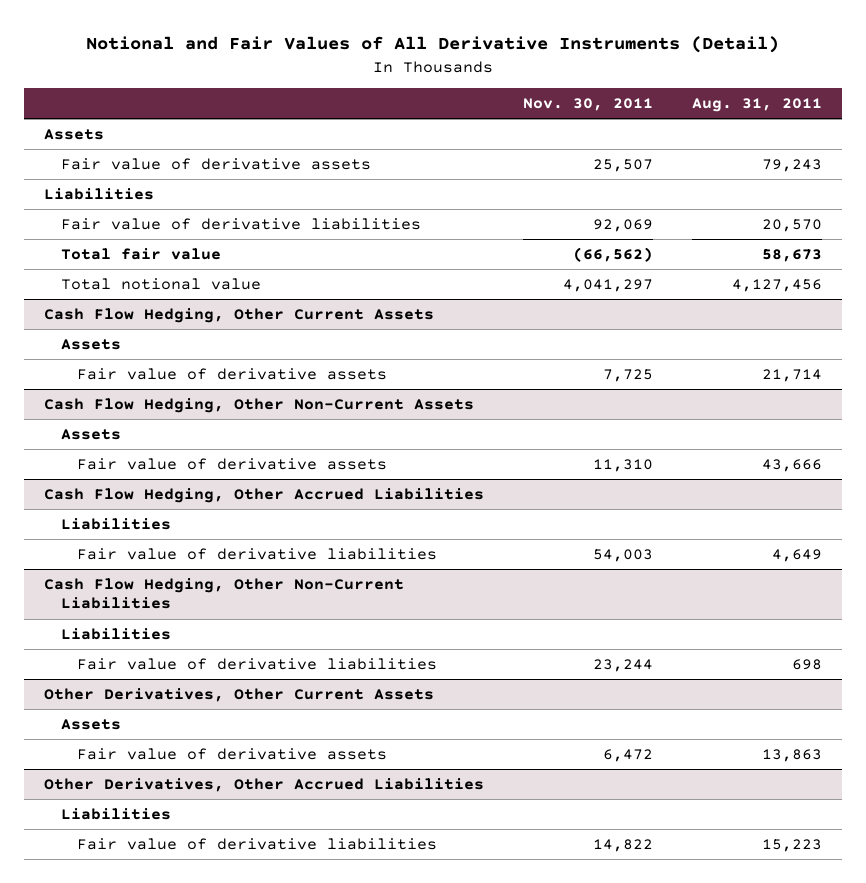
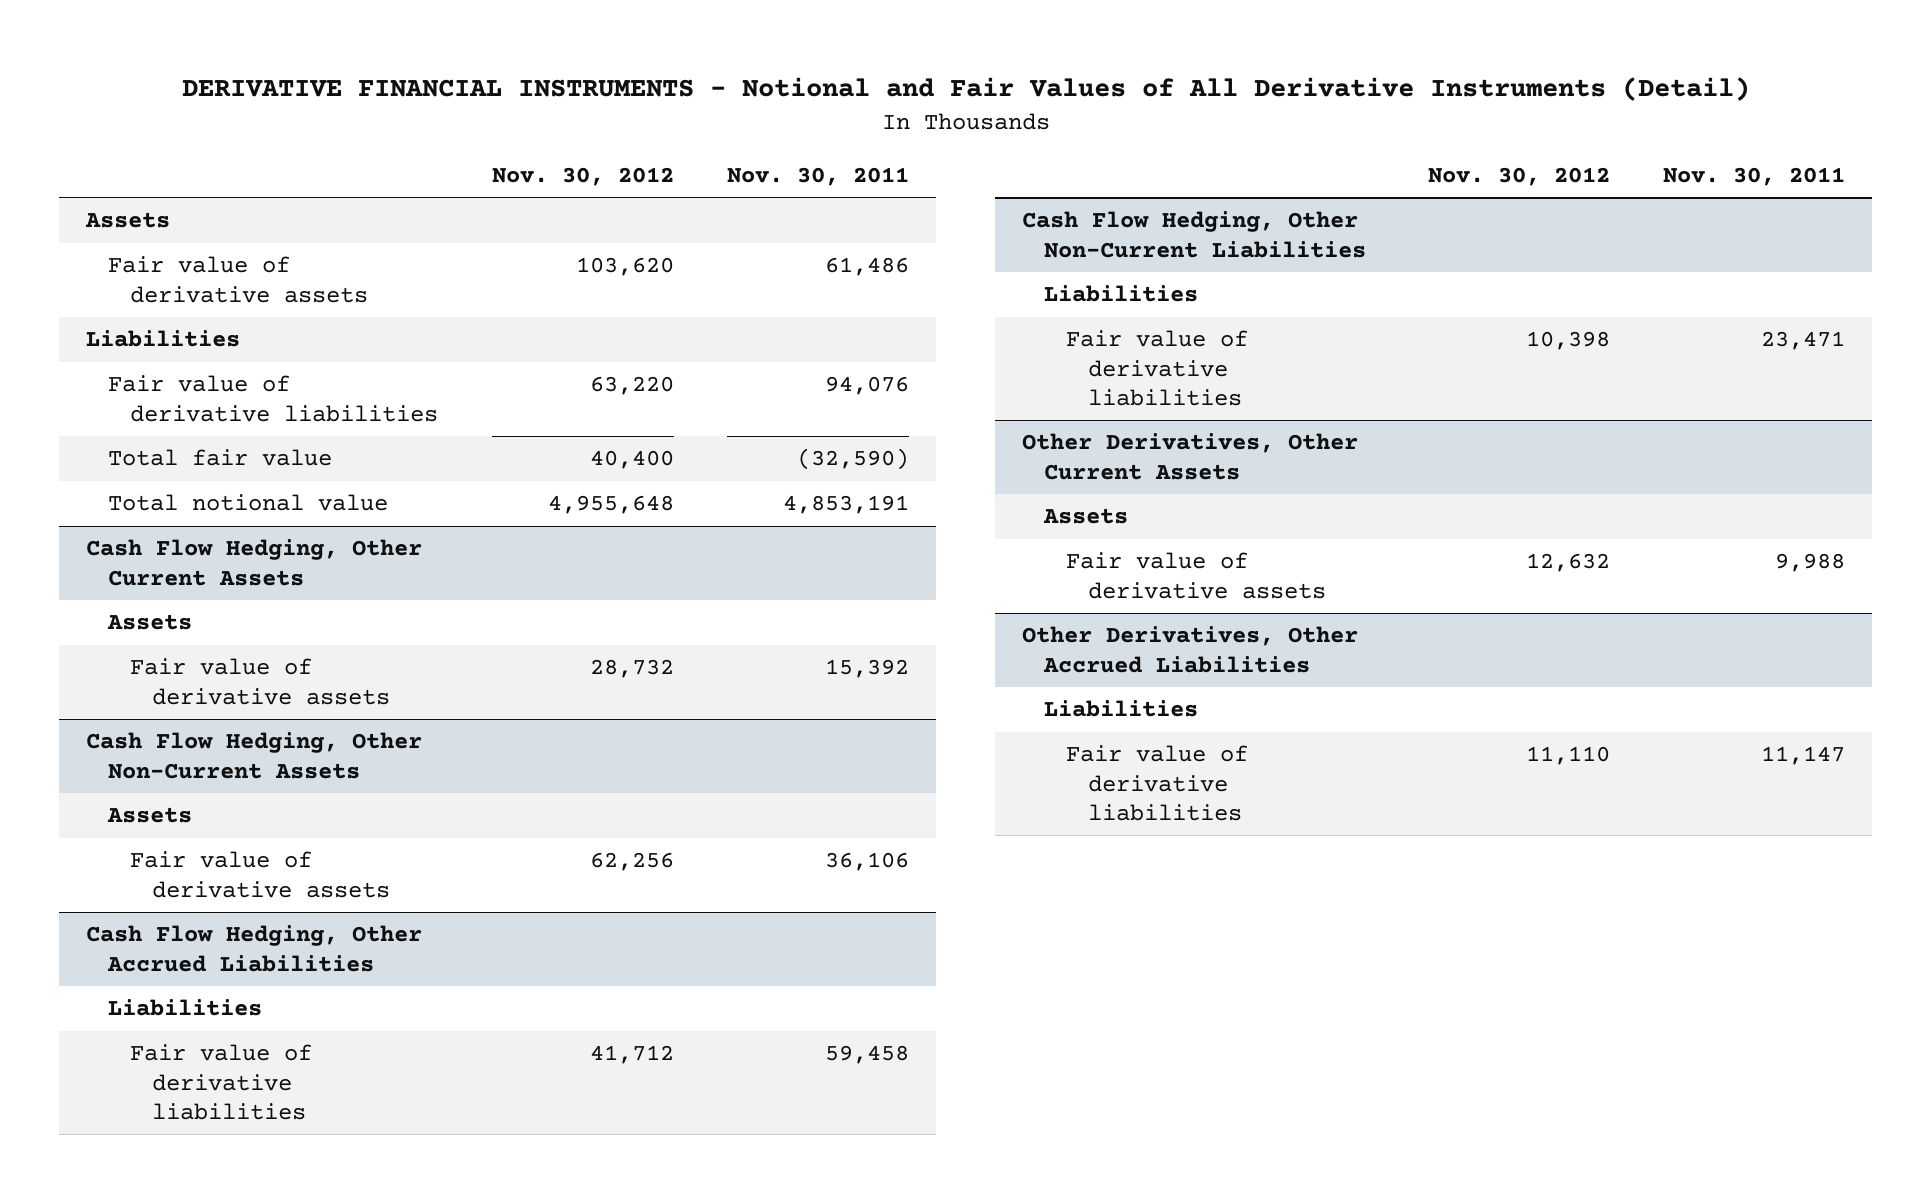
[85,36,779,54] Notional and Fair Values of All Derivative Instruments (Detail) -> [181,77,1750,102] DERIVATIVE FINANCIAL INSTRUMENTS - Notional and Fair Values of All Derivative Instruments (Detail)
[692,97,823,112] Aug. 31, 2011 -> none
none -> [491,166,674,186] Nov. 30, 2012
[592,158,653,172] 25,507 -> [825,257,910,277] 61,486
[592,218,653,232] 92,069 -> [825,376,910,396] 94,076
[572,246,653,262] (66,562) -> [797,448,910,471] (32,590)
[562,278,653,292] 4,041,297 -> [783,495,910,515] 4,853,191
[602,368,653,382] 7,725 -> [825,659,910,679] 15,392
[592,458,653,472] 11,310 -> [825,852,910,872] 36,106
[592,548,653,562] 54,003 -> [825,1045,910,1065] 59,458
[592,658,653,672] 23,244 -> [1761,331,1846,351] 23,471
[602,748,653,762] 6,472 -> [1775,553,1846,573] 9,988
[592,838,653,852] 14,822 -> [1761,746,1846,766] 11,147

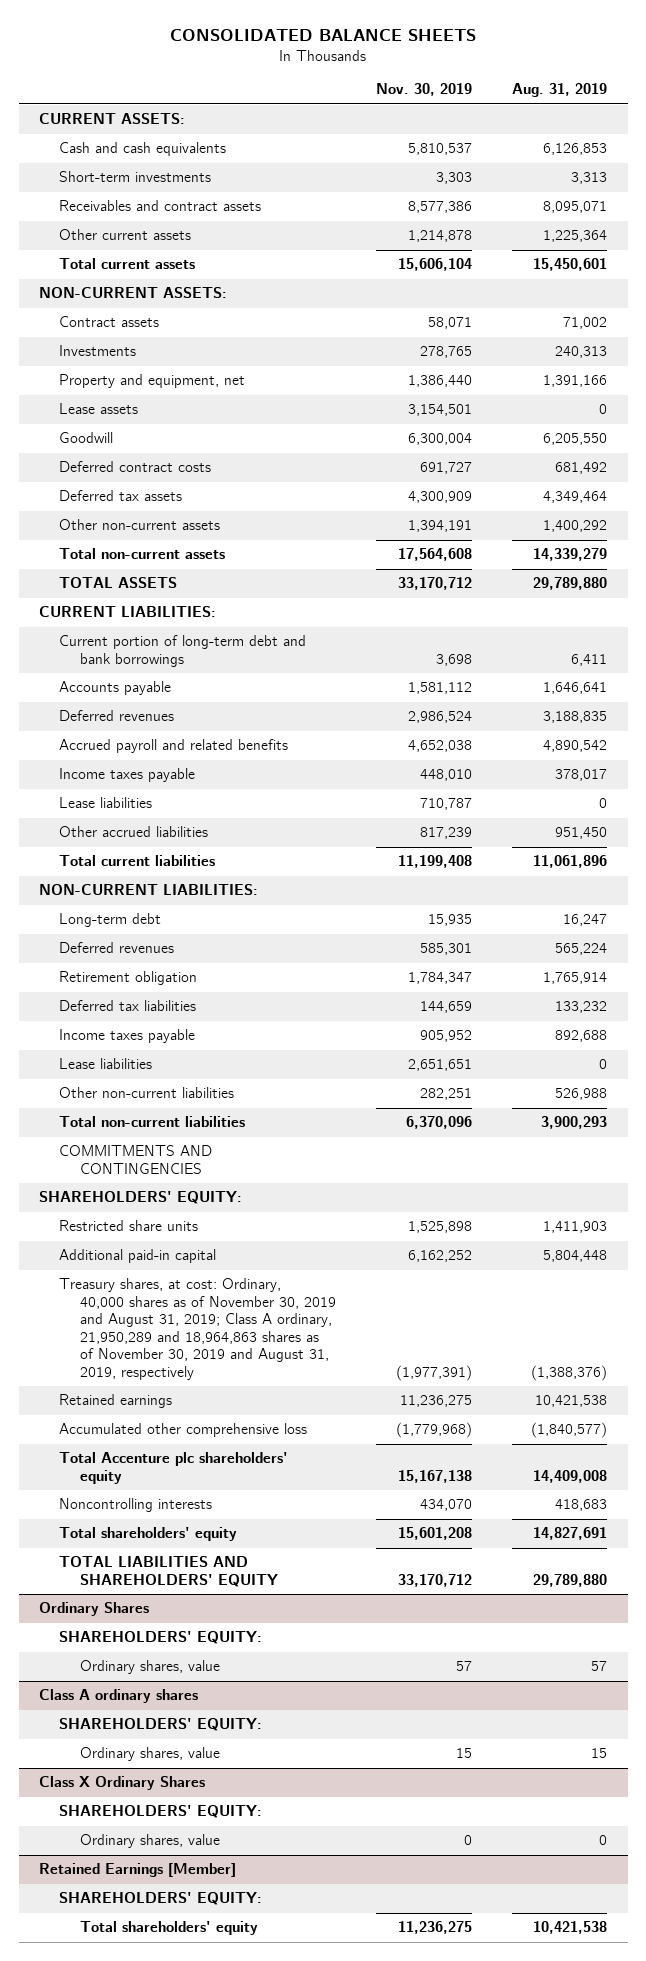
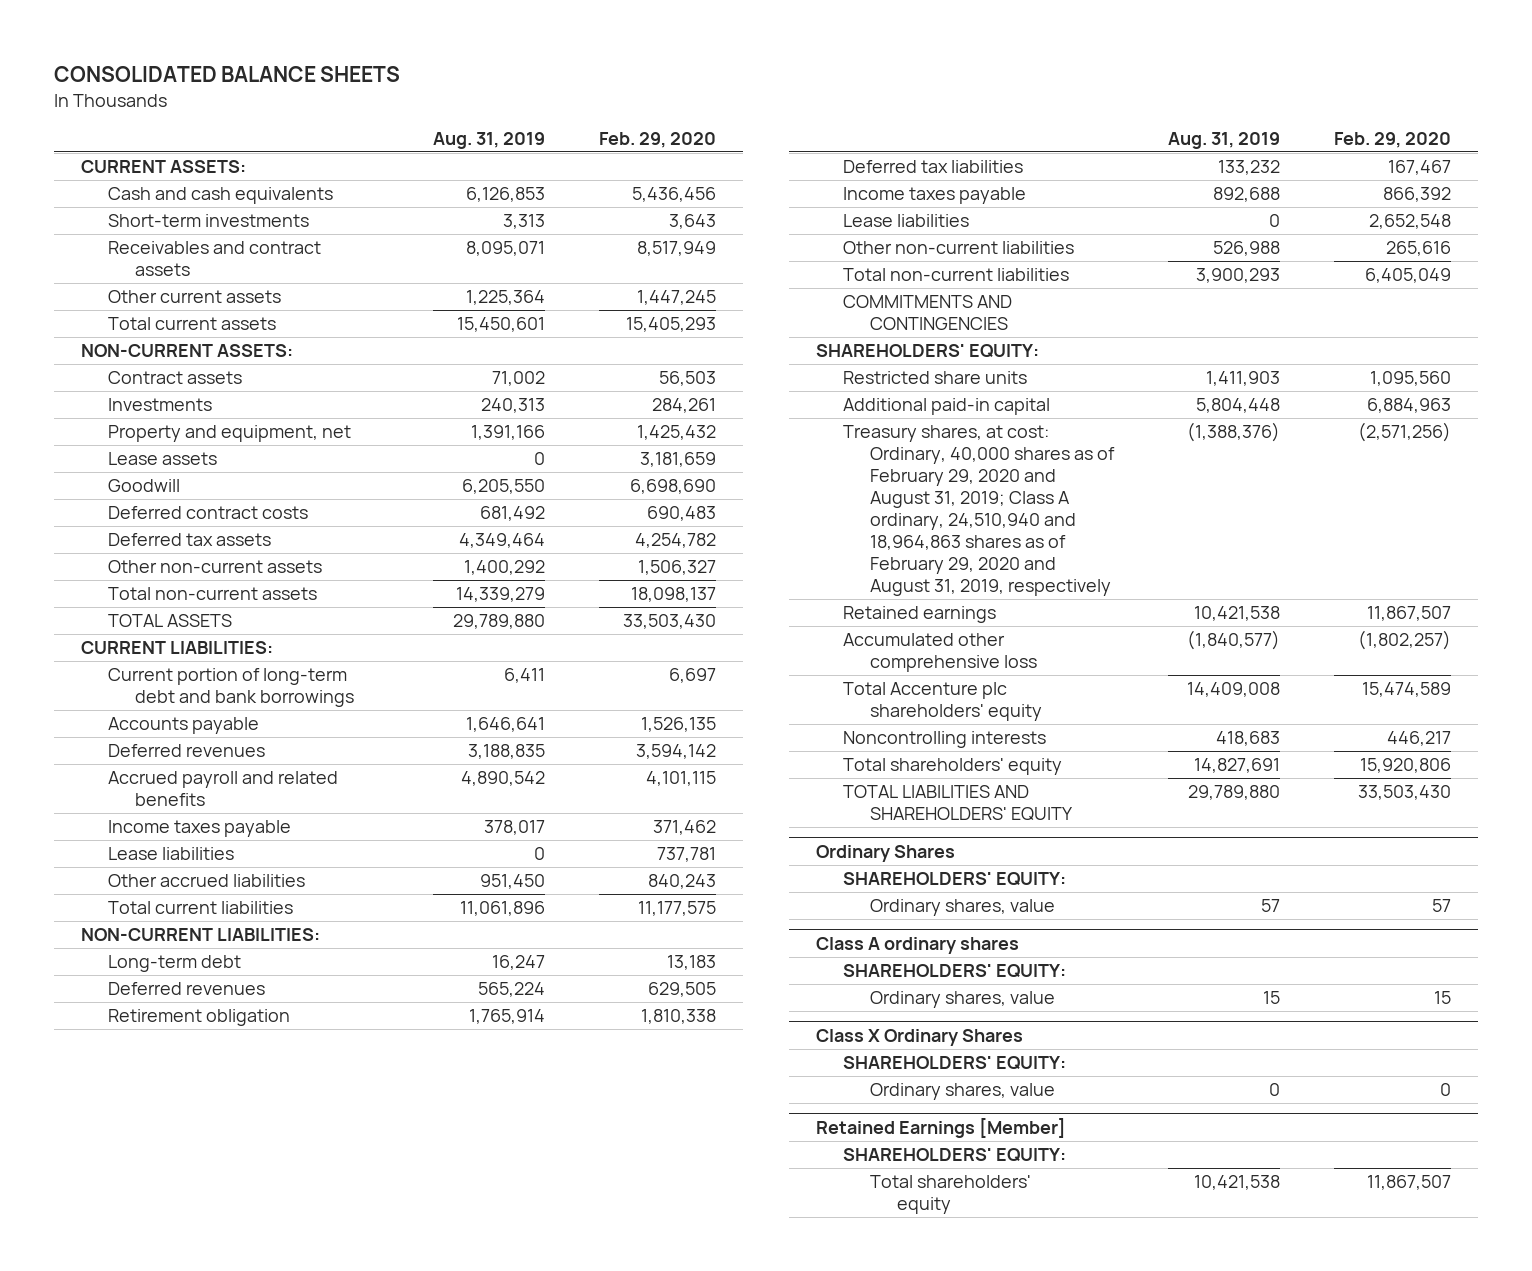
[376,83,473,97] Nov. 30, 2019 -> none
none -> [599,131,717,148] Feb. 29, 2020
[59,1278,336,1380] Treasury shares, at cost: Ordinary, 40,000 shares as of November 30, 2019 and August 31, 2019; Class A ordinary, 21,950,289 and 18,964,863 shares as of November 30, 2019 and August 31, 2019, respectively -> [842,425,1115,597] Treasury shares, at cost: Ordinary, 40,000 shares as of February 29, 2020 and August 31, 2019; Class A ordinary, 24,510,940 and 18,964,863 shares as of February 29, 2020 and August 31, 2019, respectively

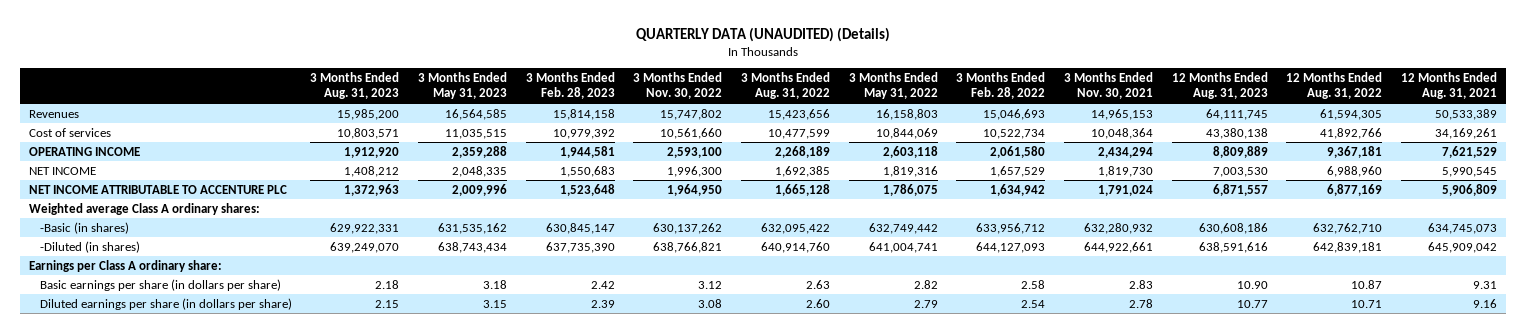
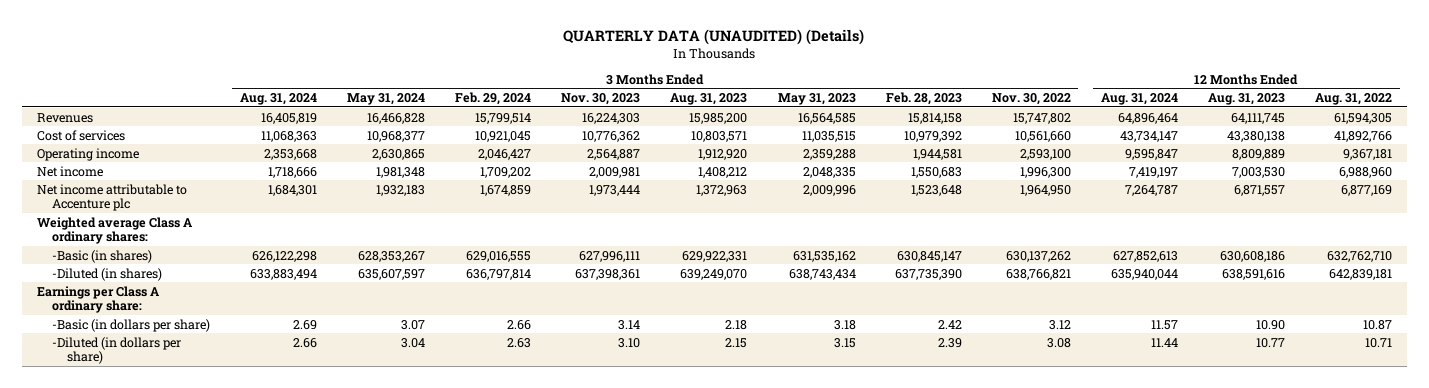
[740,71,830,100] 3 Months Ended Aug. 31, 2022 -> none
[848,71,938,100] 3 Months Ended May 31, 2022 -> none
[956,71,1046,100] 3 Months Ended Feb. 28, 2022 -> none
[1063,71,1153,100] 3 Months Ended Nov. 30, 2021 -> none
[1400,71,1497,100] 12 Months Ended Aug. 31, 2021 -> none
none -> [240,93,318,106] Aug. 31, 2024
none -> [347,93,426,106] May 31, 2024
none -> [455,92,532,106] Feb. 29, 2024
none -> [561,93,641,106] Nov. 30, 2023
none -> [1100,93,1178,106] Aug. 31, 2024
[29,146,141,156] OPERATING INCOME -> [36,147,139,161] Operating income
[29,166,97,175] NET INCOME -> [36,165,103,177] Net income
[29,184,288,194] NET INCOME ATTRIBUTABLE TO ACCENTURE PLC -> [36,183,187,212] Net income attributable to Accenture plc
[39,278,281,291] Basic earnings per share (in dollars per share) -> [51,318,210,332] -Basic (in dollars per share)
[39,297,292,310] Diluted earnings per share (in dollars per share) -> [51,336,181,365] -Diluted (in dollars per share)

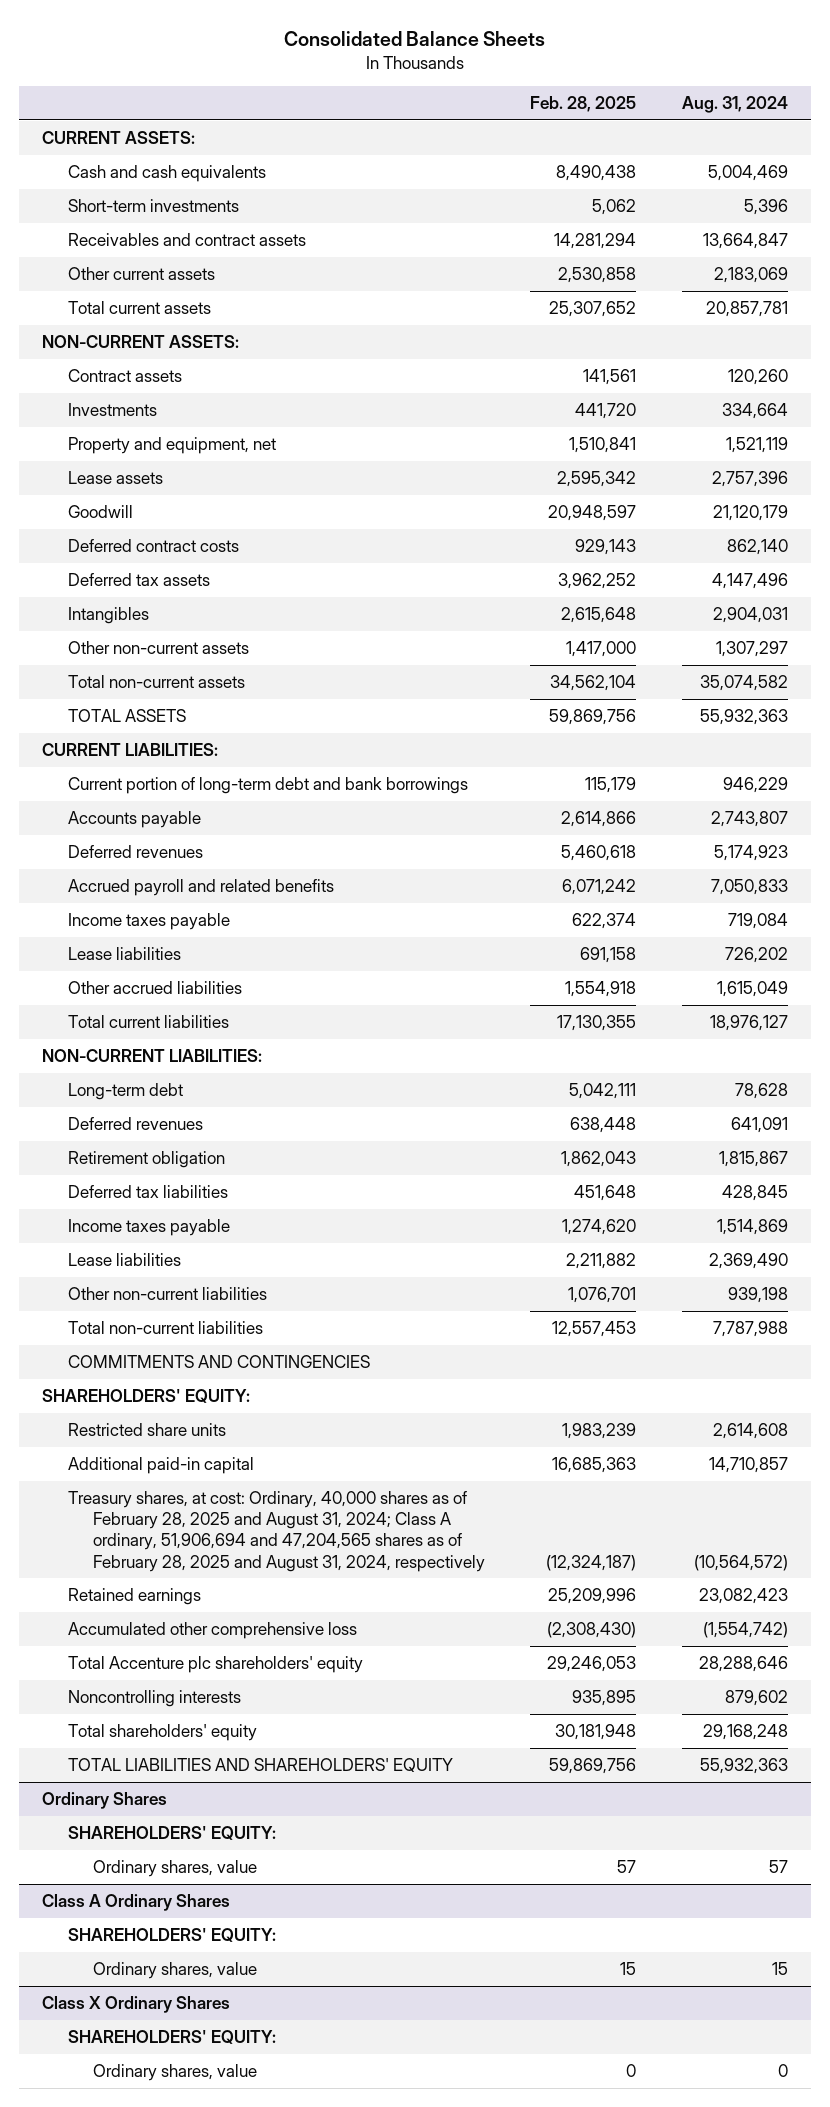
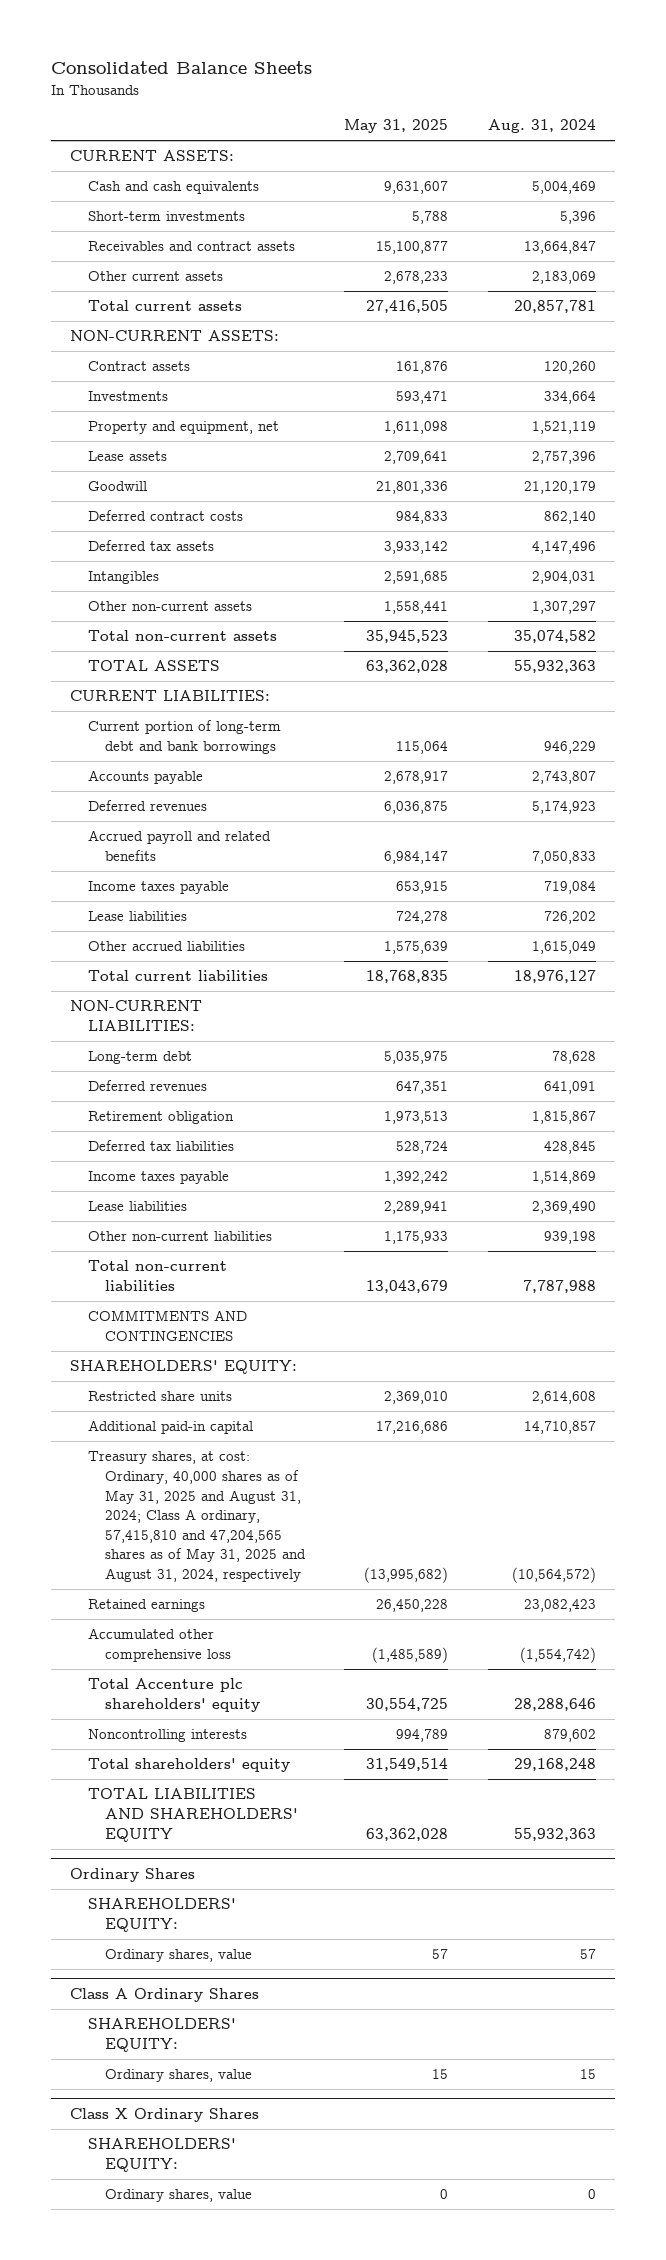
[530,95,637,112] Feb. 28, 2025 -> none
none -> [344,119,449,134] May 31, 2025
[67,1491,485,1572] Treasury shares, at cost: Ordinary, 40,000 shares as of February 28, 2025 and August 31, 2024; Class A ordinary, 51,906,694 and 47,204,565 shares as of February 28, 2025 and August 31, 2024, respectively -> [87,1451,307,1583] Treasury shares, at cost: Ordinary, 40,000 shares as of May 31, 2025 and August 31, 2024; Class A ordinary, 57,415,810 and 47,204,565 shares as of May 31, 2025 and August 31, 2024, respectively

